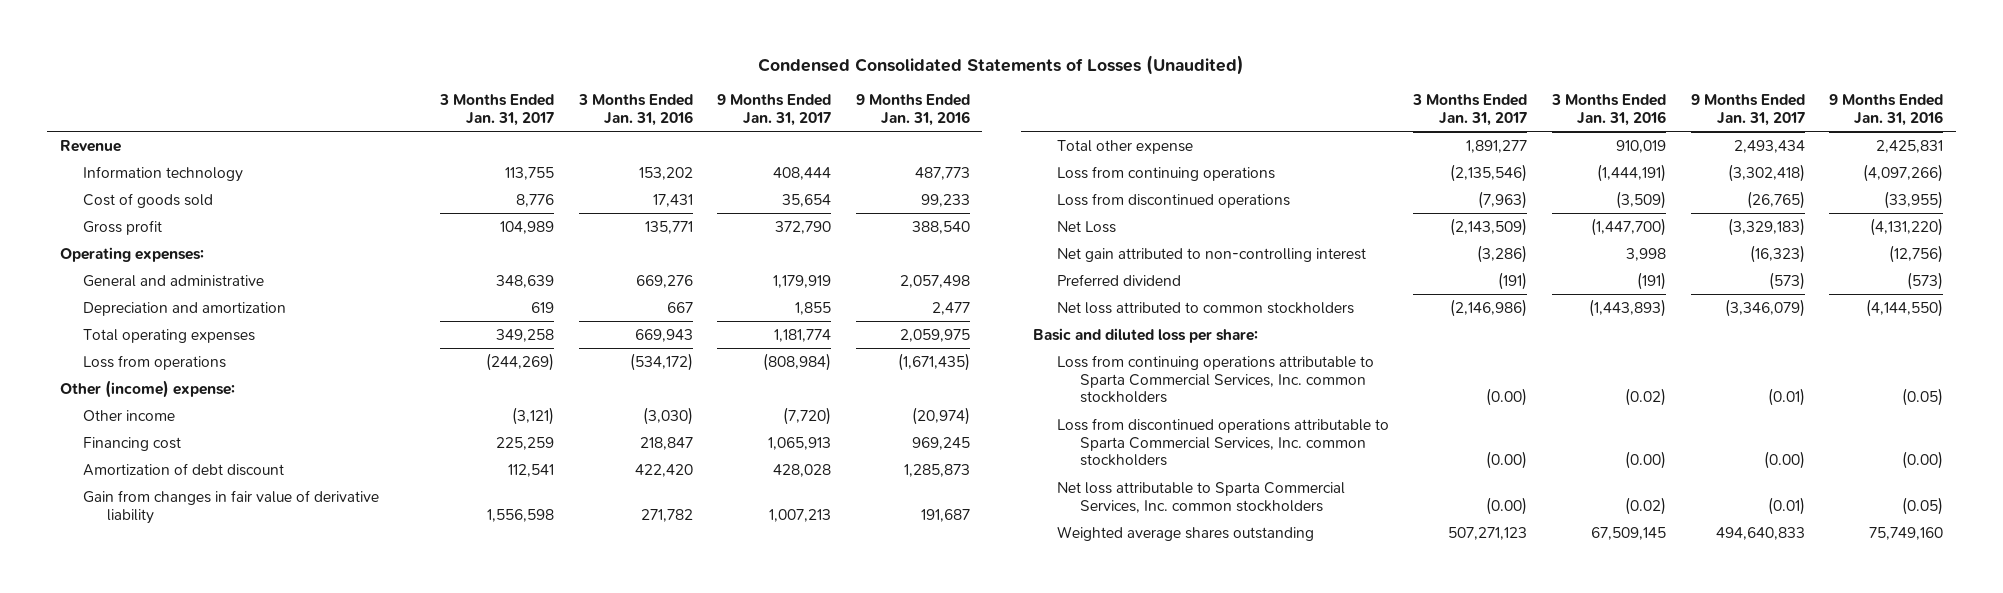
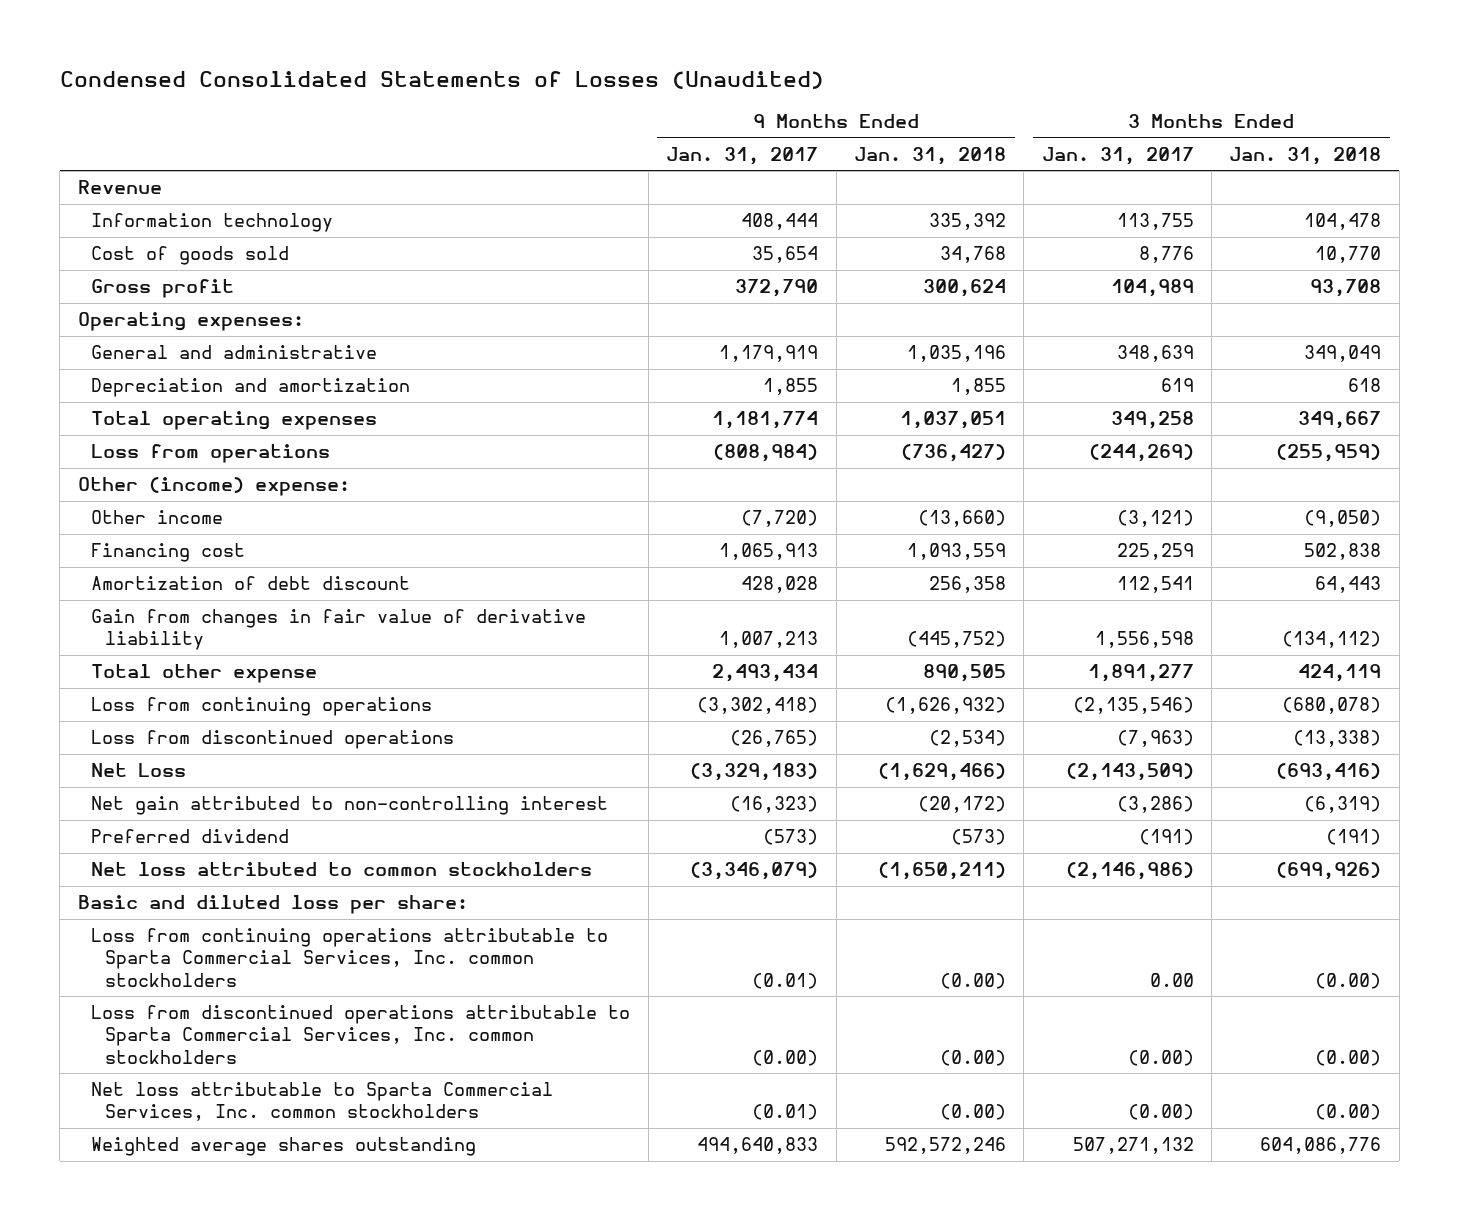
[577,94,693,126] 3 Months Ended Jan. 31, 2016 -> none
[855,94,970,126] 9 Months Ended Jan. 31, 2016 -> none
none -> [853,146,1006,165] Jan. 31, 2018
none -> [1229,146,1382,165] Jan. 31, 2018
[1486,388,1528,407] (0.00) -> [1149,972,1194,987] 0.00
[1448,526,1528,540] 507,271,123 -> [1072,1137,1194,1155] 507,271,132

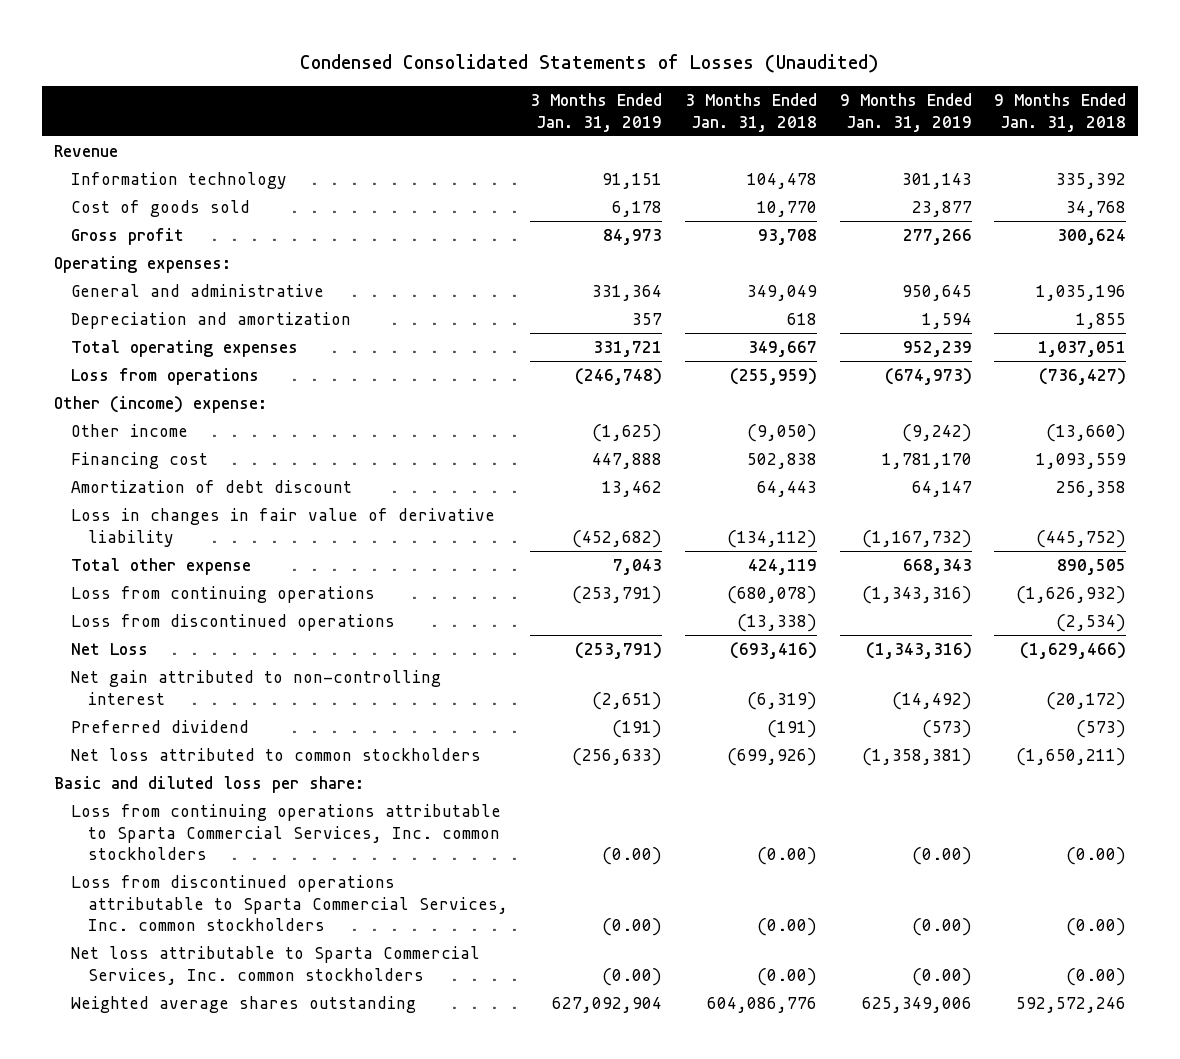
[666,146,819,165] Jan. 31, 2017 -> none
[1041,146,1194,165] Jan. 31, 2017 -> none
none -> [530,92,663,132] 3 Months Ended Jan. 31, 2019
none -> [839,92,972,132] 9 Months Ended Jan. 31, 2019
[91,609,587,651] Gain from changes in fair value of derivative liability -> [70,507,495,547] Loss in changes in fair value of derivative liability

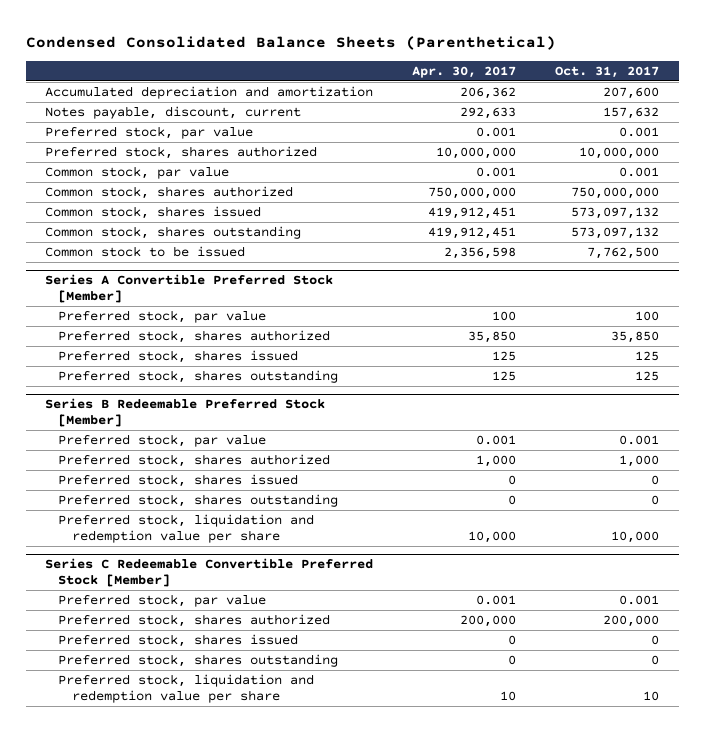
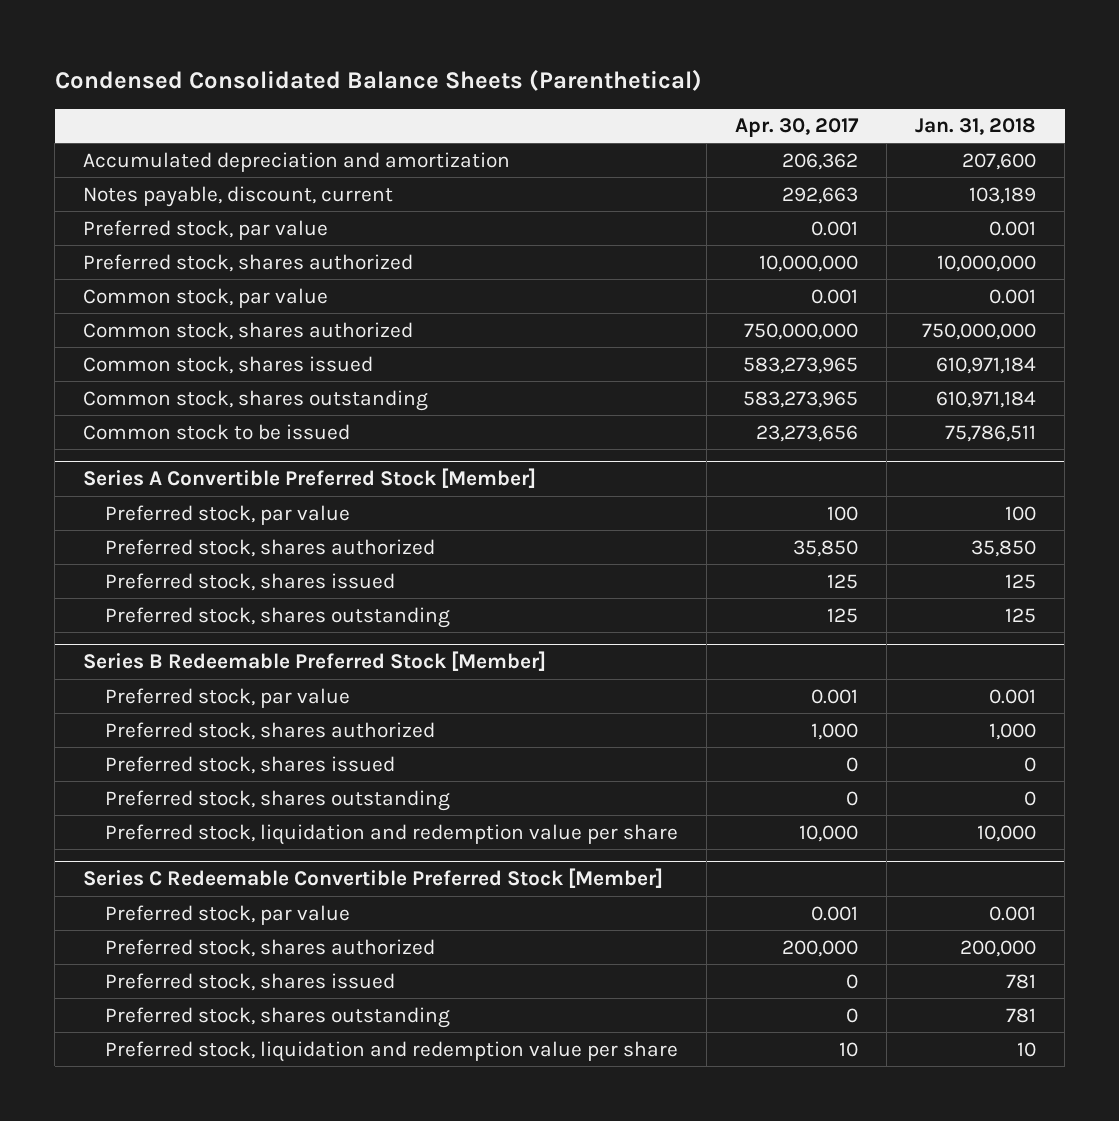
[555,66,660,79] Oct. 31, 2017 -> none
none -> [915,118,1037,136] Jan. 31, 2018
[460,107,517,120] 292,633 -> [782,186,859,204] 292,663
[428,207,517,220] 419,912,451 -> [743,356,859,374] 583,273,965
[428,227,517,240] 419,912,451 -> [743,390,859,408] 583,273,965
[444,247,517,260] 2,356,598 -> [756,424,859,442] 23,273,656

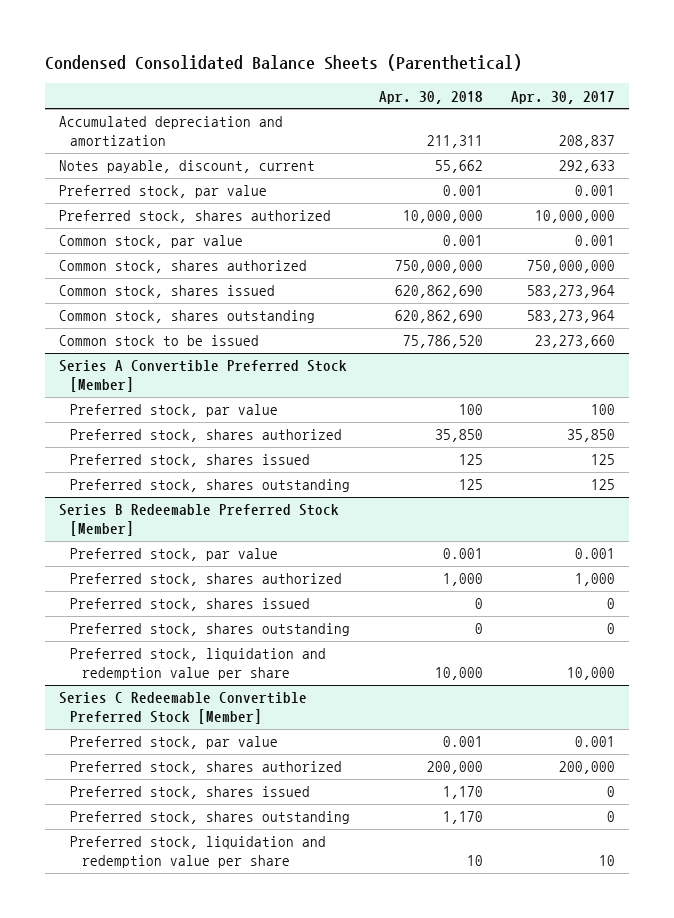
[915,118,1037,136] Jan. 31, 2018 -> none
none -> [378,90,483,104] Apr. 30, 2018
[782,152,859,170] 206,362 -> [558,134,615,148] 208,837
[782,186,859,204] 292,663 -> [558,160,615,174] 292,633
[743,356,859,374] 583,273,965 -> [526,285,615,299] 583,273,964
[743,390,859,408] 583,273,965 -> [526,310,615,324] 583,273,964
[756,424,859,442] 23,273,656 -> [534,335,615,349] 23,273,660

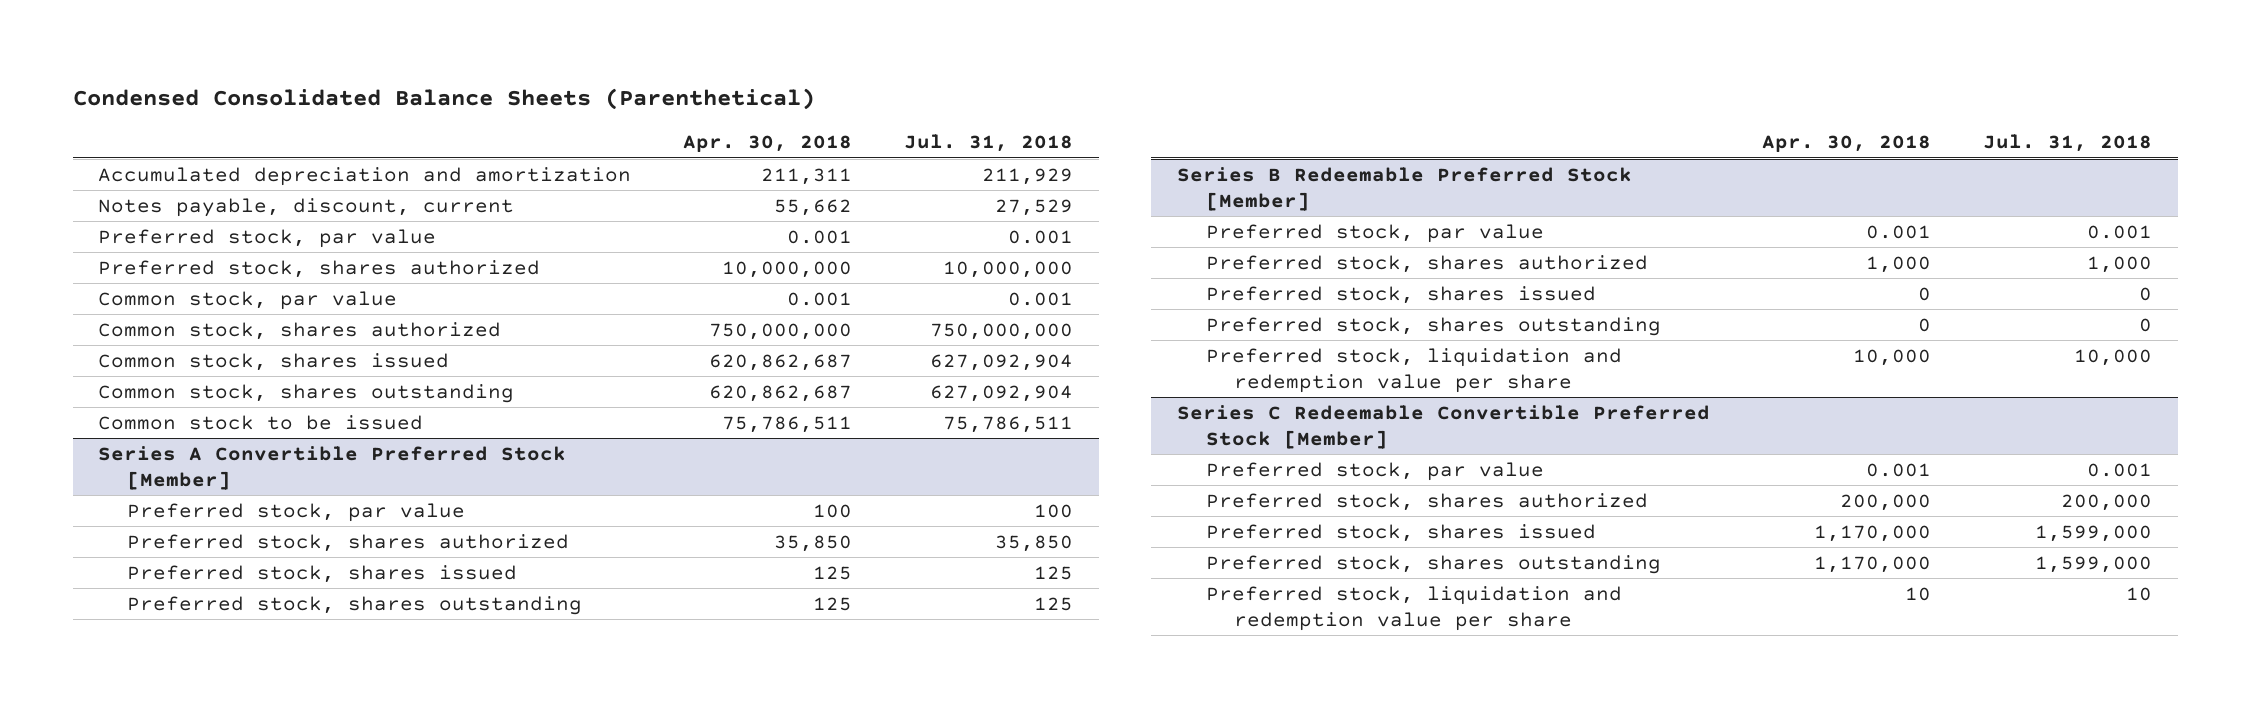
[510,90,615,104] Apr. 30, 2017 -> none
none -> [903,134,1073,153] Jul. 31, 2018
[394,285,483,299] 620,862,690 -> [709,353,853,371] 620,862,687
[394,310,483,324] 620,862,690 -> [709,384,853,402] 620,862,687
[402,335,483,349] 75,786,520 -> [722,415,853,433] 75,786,511
[442,786,483,800] 1,170 -> [1814,524,1932,542] 1,170,000
[442,811,483,825] 1,170 -> [1814,555,1932,573] 1,170,000

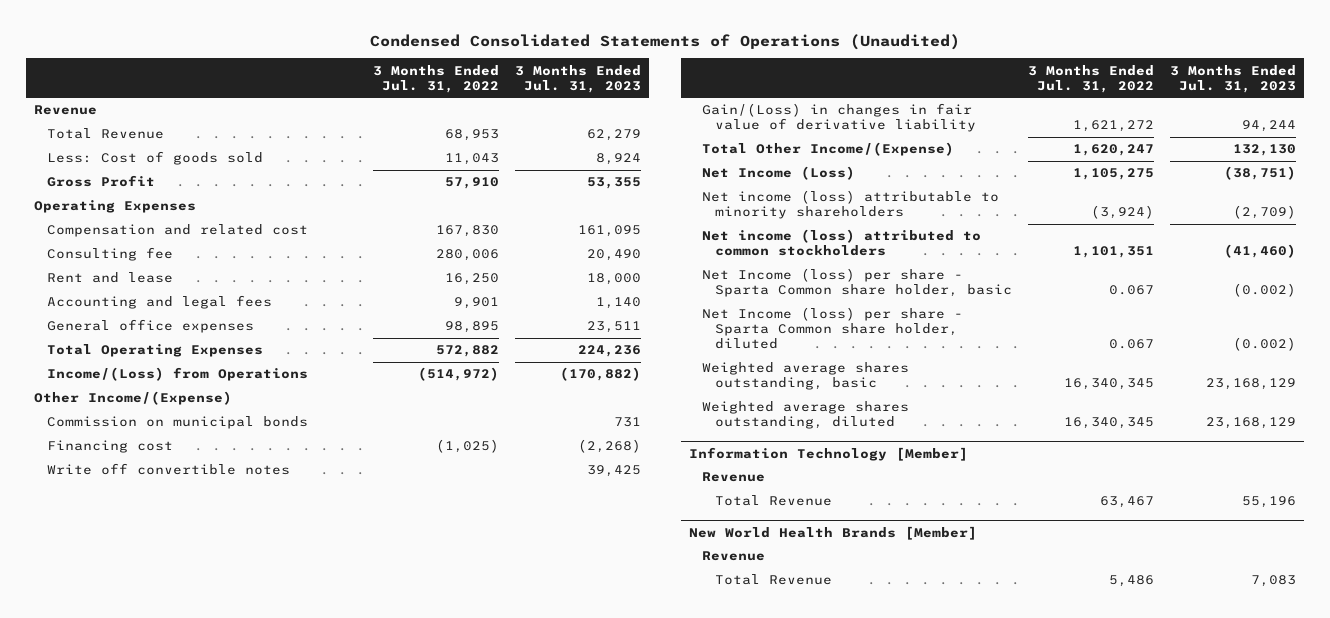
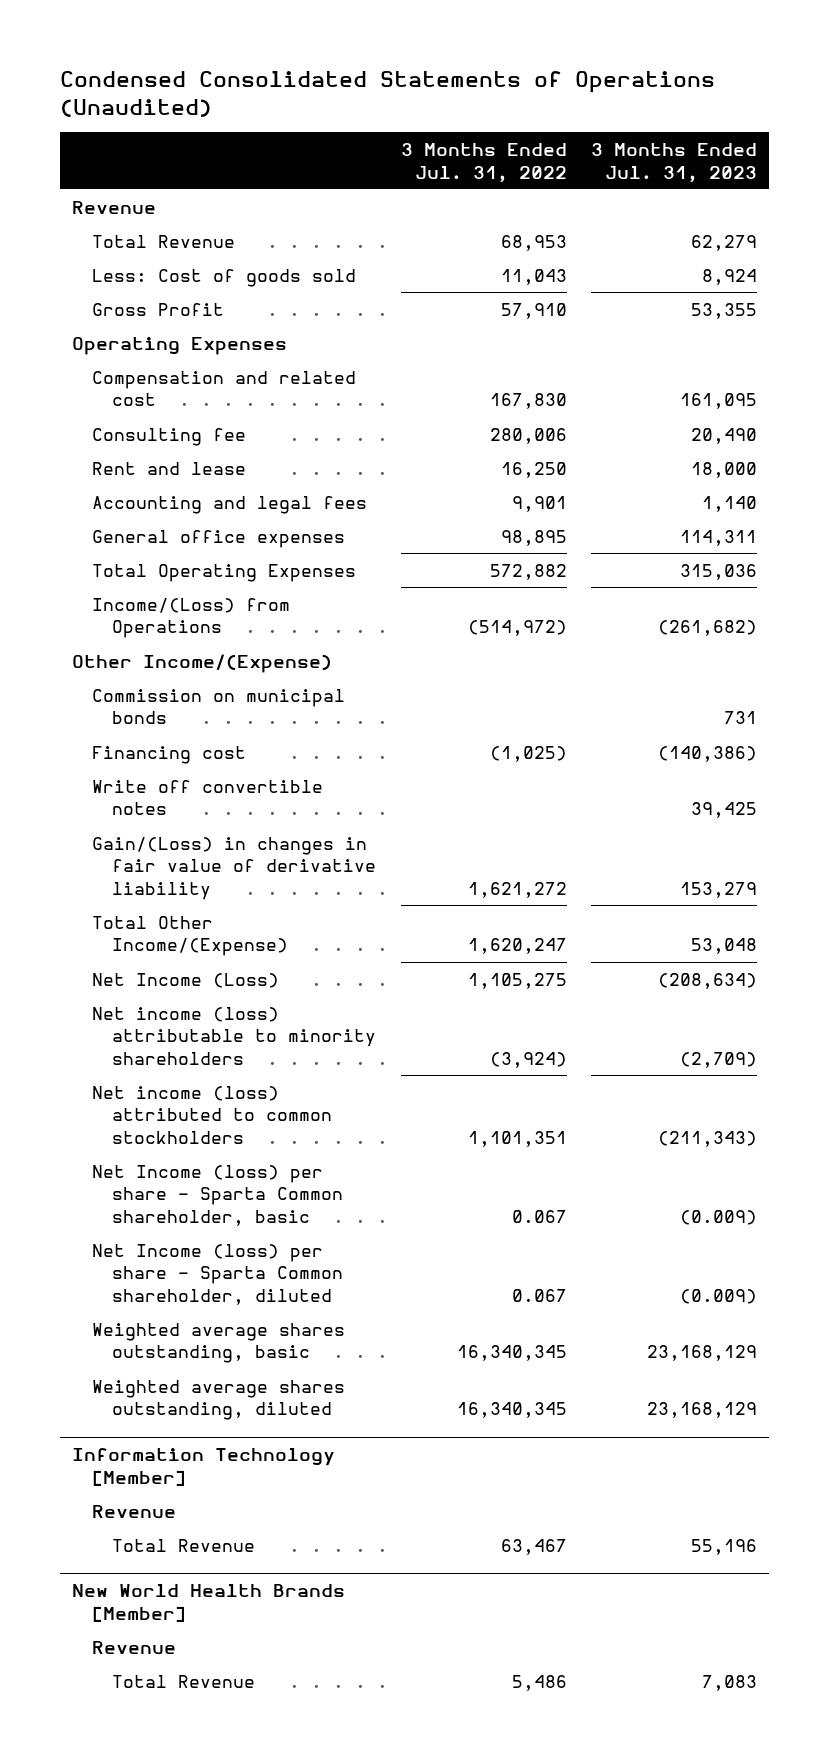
[587,321,642,334] 23,511 -> [680,529,758,546] 114,311
[578,345,642,358] 224,236 -> [680,563,758,580] 315,036
[560,367,642,382] (170,882) -> [658,620,758,637] (261,682)
[578,439,642,454] (2,268) -> [658,745,758,762] (140,386)
[1242,120,1297,133] 94,244 -> [680,881,758,898] 153,279
[1233,144,1297,157] 132,130 -> [691,938,758,955] 53,048
[1224,166,1297,181] (38,751) -> [658,972,758,989] (208,634)
[1224,244,1297,259] (41,460) -> [658,1130,758,1147] (211,343)
[701,268,1012,298] Net Income (loss) per share - Sparta Common share holder, basic -> [91,1164,343,1226] Net Income (loss) per share - Sparta Common shareholder, basic
[1233,283,1297,298] (0.002) -> [680,1209,758,1225] (0.009)
[701,307,963,350] Net Income (loss) per share - Sparta Common share holder, diluted -> [91,1243,343,1305] Net Income (loss) per share - Sparta Common shareholder, diluted
[1233,337,1297,352] (0.002) -> [680,1288,758,1304] (0.009)

